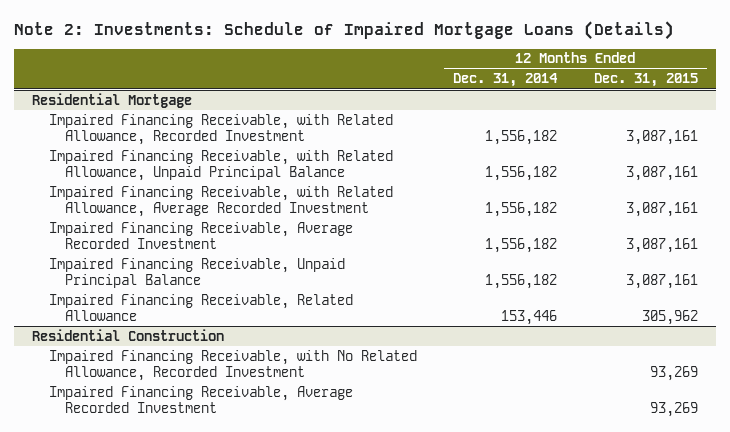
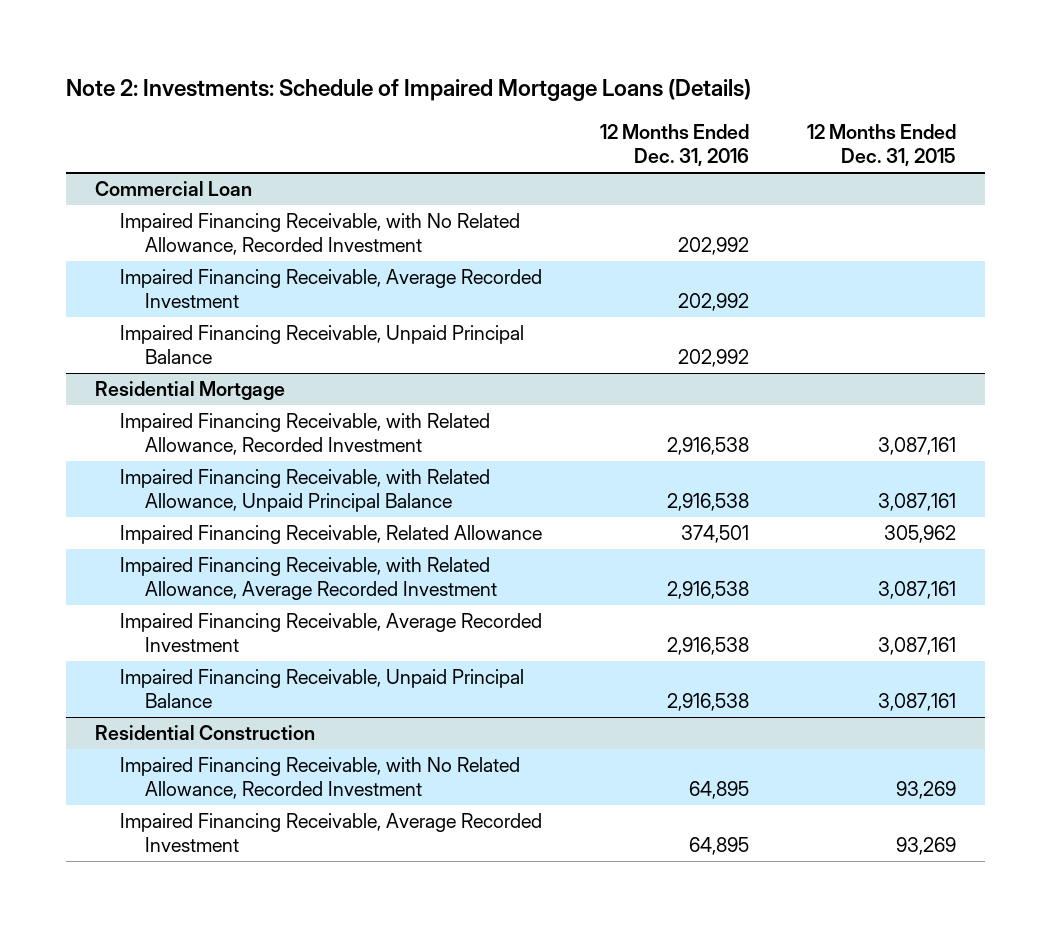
[453,73,559,88] Dec. 31, 2014 -> none
none -> [600,123,750,167] 12 Months Ended Dec. 31, 2016
none -> [94,181,252,197] Commercial Loan
none -> [120,213,521,256] Impaired Financing Receivable, with No Related Allowance, Recorded Investment
none -> [120,269,543,309] Impaired Financing Receivable, Average Recorded Investment
none -> [120,325,525,365] Impaired Financing Receivable, Unpaid Principal Balance
[48,293,353,321] Impaired Financing Receivable, Related Allowance -> [120,525,543,545] Impaired Financing Receivable, Related Allowance

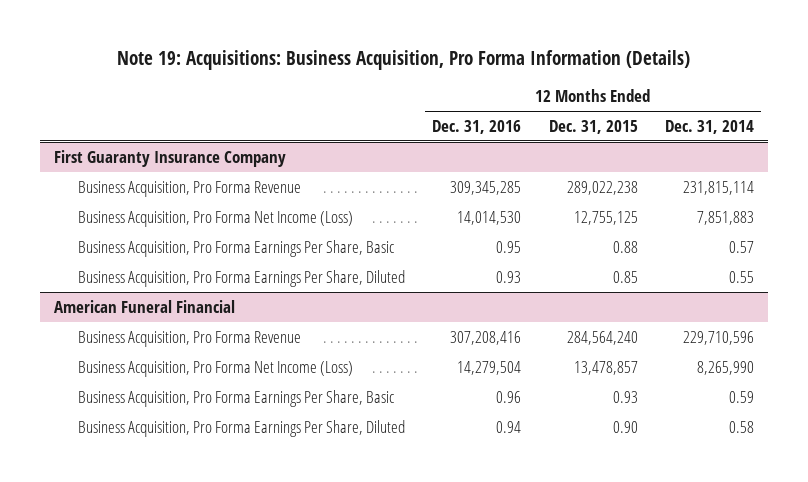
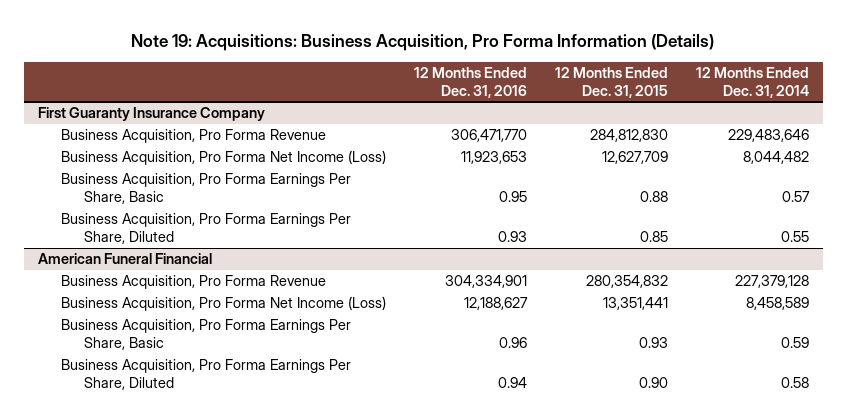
[450,180,522,195] 309,345,285 -> [450,129,527,143] 306,471,770
[566,180,638,195] 289,022,238 -> [589,129,668,143] 284,812,830
[683,180,755,195] 231,815,114 -> [727,129,809,143] 229,483,646
[457,210,522,225] 14,014,530 -> [460,151,527,165] 11,923,653
[573,210,638,225] 12,755,125 -> [601,151,668,165] 12,627,709
[697,210,755,225] 7,851,883 -> [742,151,809,165] 8,044,482
[450,330,522,345] 307,208,416 -> [444,275,527,289] 304,334,901
[566,330,638,345] 284,564,240 -> [585,275,668,289] 280,354,832
[683,330,755,345] 229,710,596 -> [734,275,809,289] 227,379,128
[457,360,522,375] 14,279,504 -> [463,297,528,311] 12,188,627
[573,360,638,375] 13,478,857 -> [602,297,668,311] 13,351,441
[697,360,755,375] 8,265,990 -> [745,297,809,311] 8,458,589

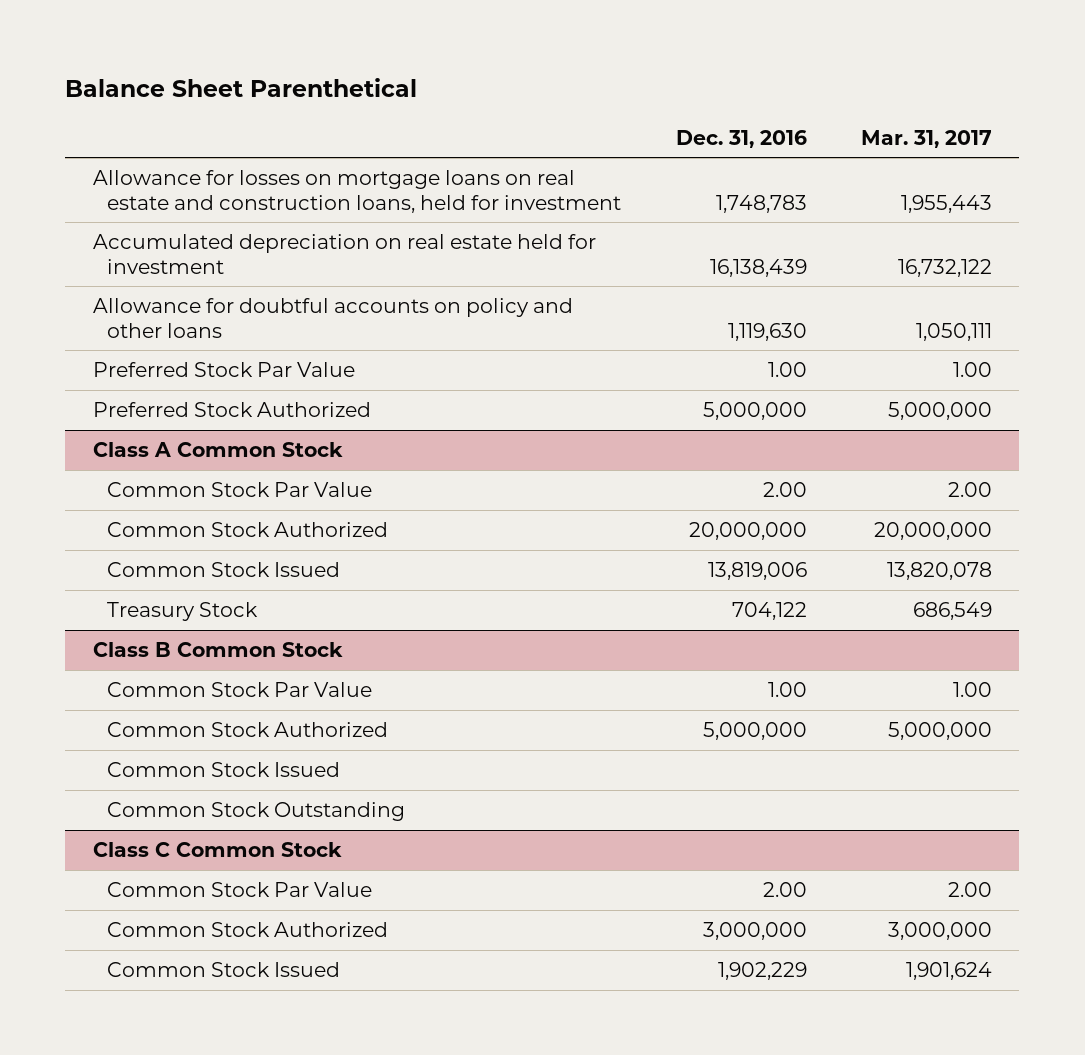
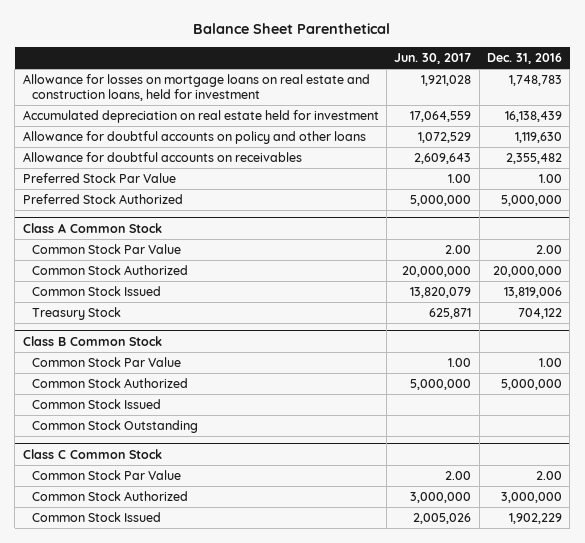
[861,129,993,148] Mar. 31, 2017 -> none
none -> [394,52,472,64] Jun. 30, 2017
none -> [22,152,302,163] Allowance for doubtful accounts on receivables

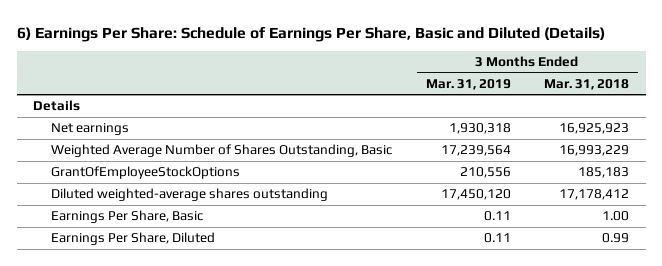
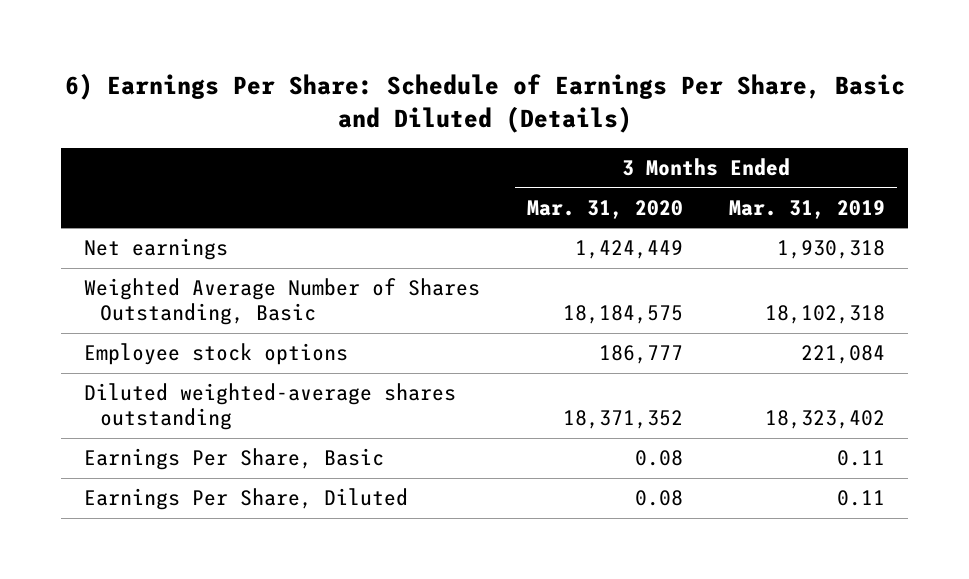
[544,78,630,90] Mar. 31, 2018 -> none
none -> [526,199,683,219] Mar. 31, 2020
[33,100,81,112] Details -> none
[51,166,241,180] GrantOfEmployeeStockOptions -> none
[440,145,511,157] 17,239,564 -> [765,305,886,325] 18,102,318
none -> [84,343,349,366] Employee stock options
[440,189,511,201] 17,450,120 -> [765,410,886,430] 18,323,402

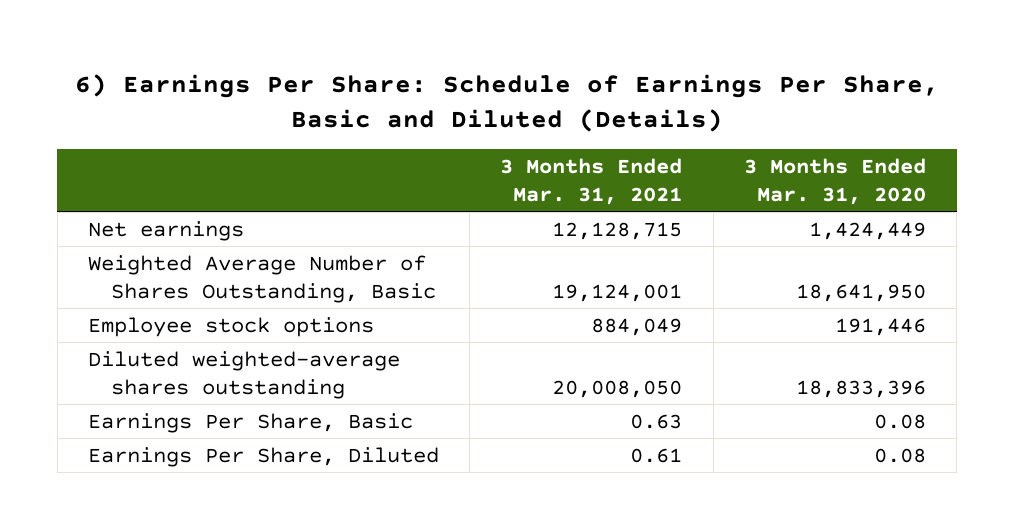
[729,199,886,219] Mar. 31, 2019 -> none
none -> [500,158,683,205] 3 Months Ended Mar. 31, 2021
[562,305,683,325] 18,184,575 -> [795,283,926,302] 18,641,950
[598,345,683,365] 186,777 -> [834,317,926,336] 191,446
[562,410,683,430] 18,371,352 -> [795,379,926,398] 18,833,396

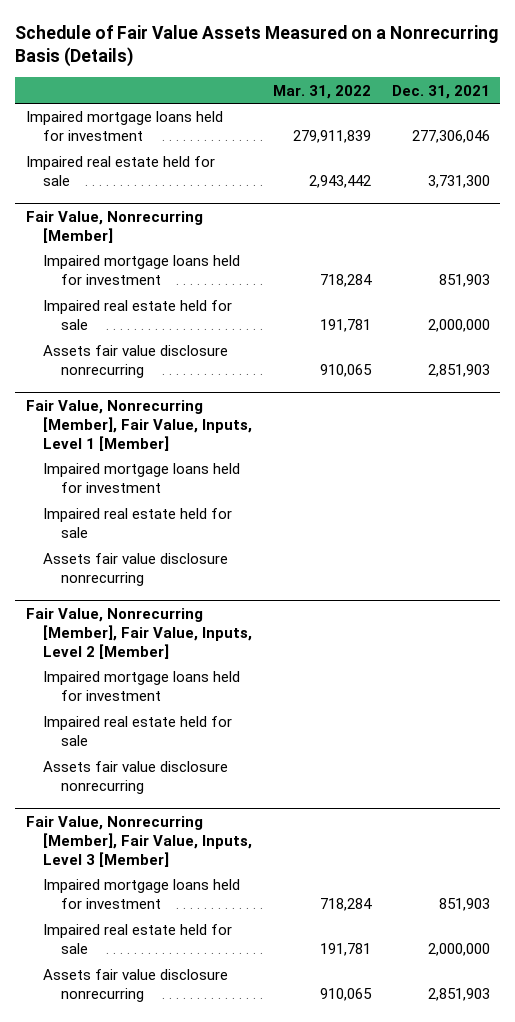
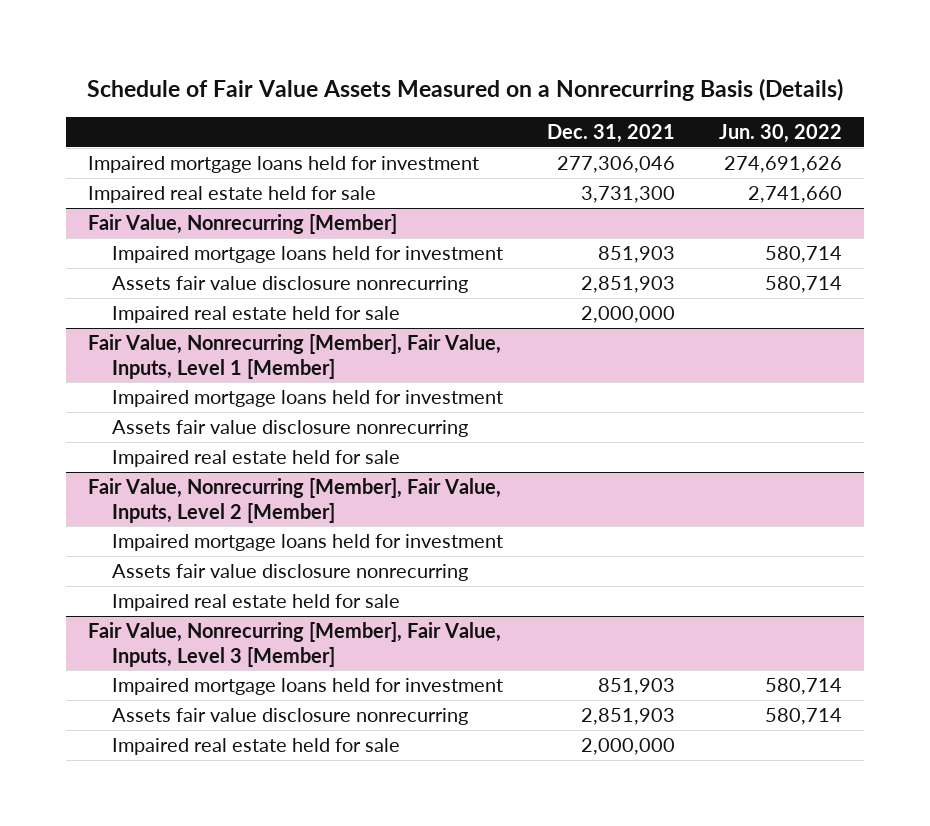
[273,84,372,99] Mar. 31, 2022 -> none
none -> [719,124,843,144] Jun. 30, 2022
[43,300,233,331] Impaired real estate held for sale -> [112,306,401,324] Impaired real estate held for sale
[43,508,233,539] Impaired real estate held for sale -> [112,450,401,468] Impaired real estate held for sale
[43,716,233,747] Impaired real estate held for sale -> [112,594,401,612] Impaired real estate held for sale
[43,924,233,955] Impaired real estate held for sale -> [112,738,401,756] Impaired real estate held for sale

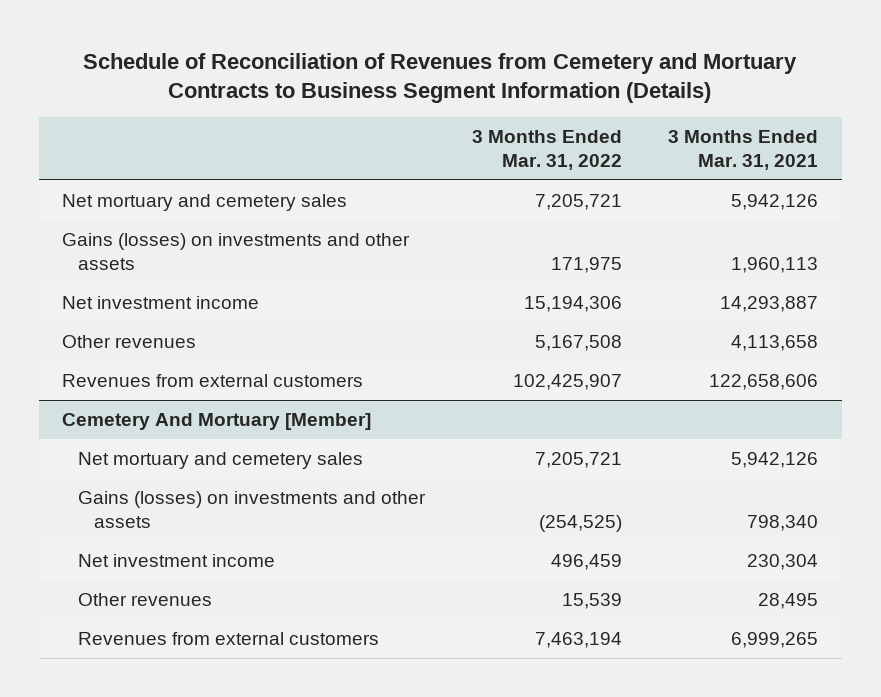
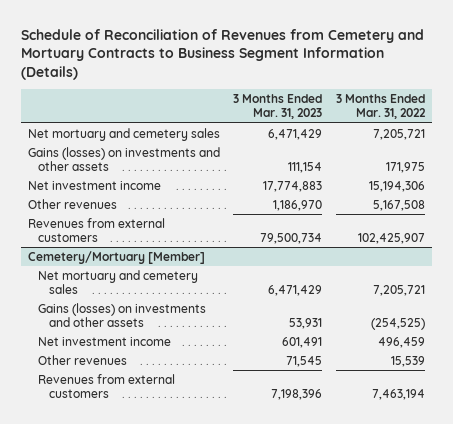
[668,130,819,171] 3 Months Ended Mar. 31, 2021 -> none
none -> [233,94,323,120] 3 Months Ended Mar. 31, 2023
[62,413,372,431] Cemetery And Mortuary [Member] -> [27,250,205,264] Cemetery/Mortuary [Member]

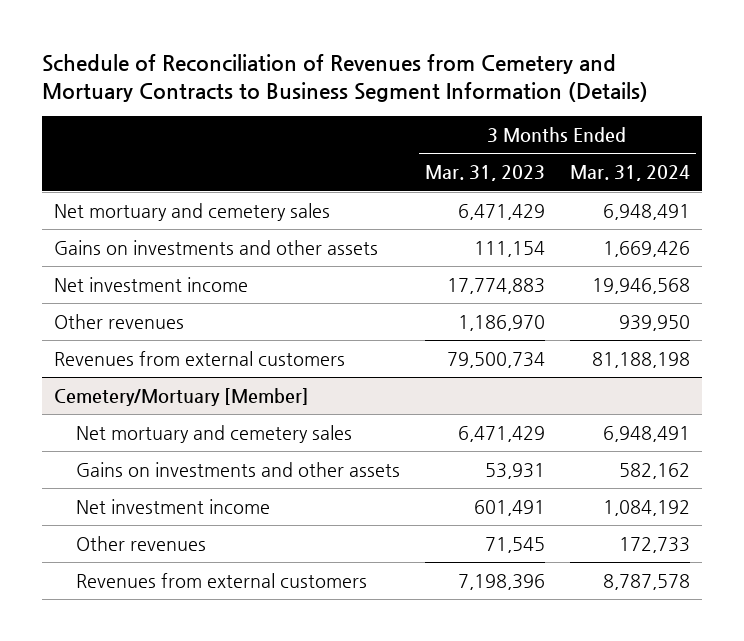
[336,94,427,120] 3 Months Ended Mar. 31, 2022 -> none
none -> [569,165,690,182] Mar. 31, 2024
[27,146,220,172] Gains (losses) on investments and other assets -> [54,239,379,255] Gains on investments and other assets
[38,302,207,328] Gains (losses) on investments and other assets -> [75,461,400,477] Gains on investments and other assets

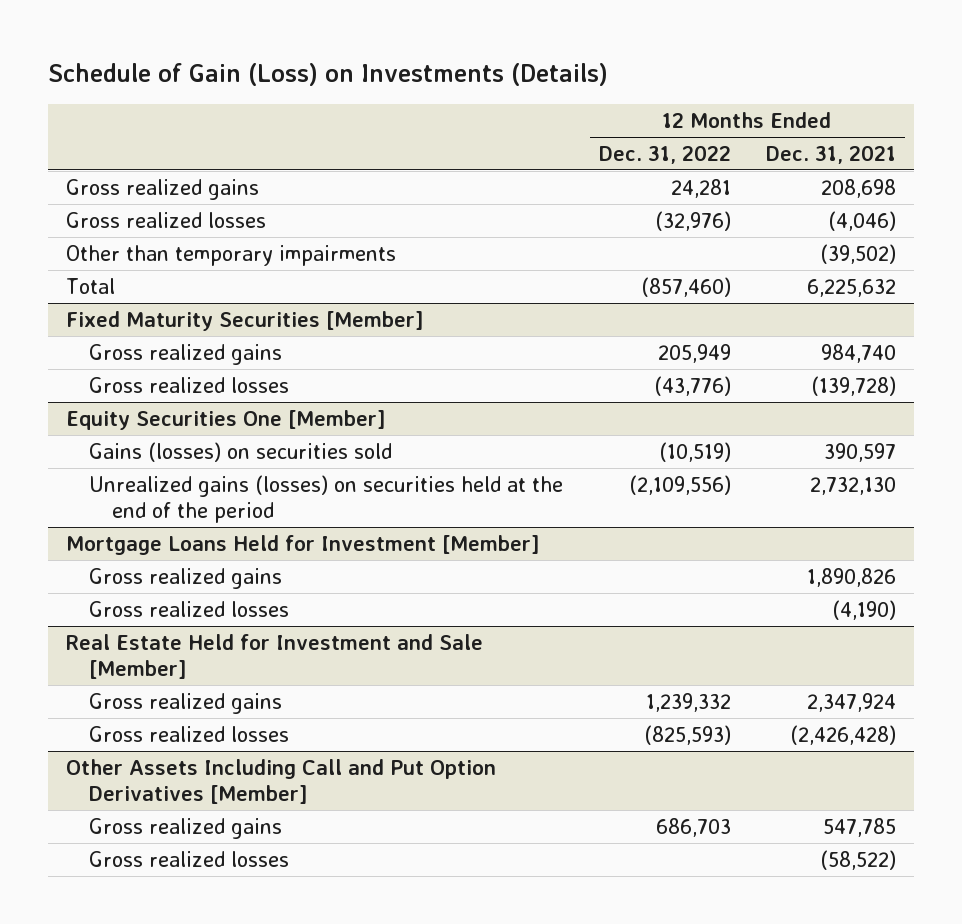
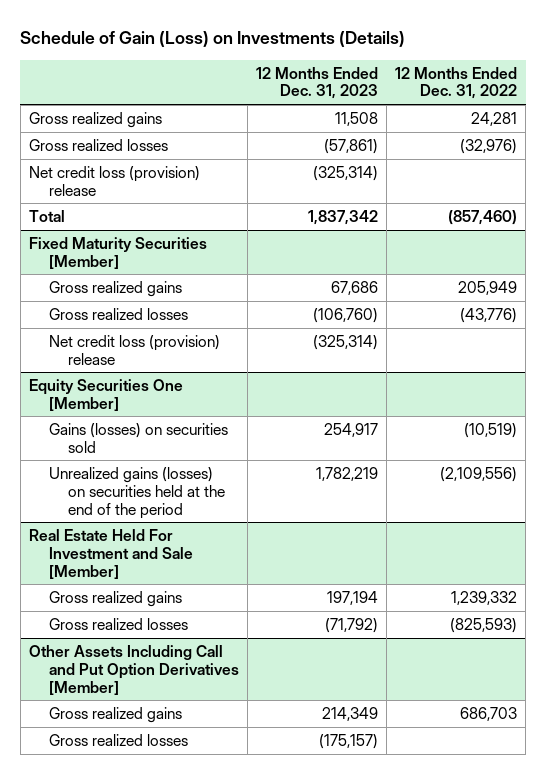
[766,144,897,164] Dec. 31, 2021 -> none
none -> [255,66,378,100] 12 Months Ended Dec. 31, 2023
[66,244,397,266] Other than temporary impairments -> none
none -> [28,165,200,196] Net credit loss (provision) release
none -> [48,334,220,365] Net credit loss (provision) release
[66,534,541,555] Mortgage Loans Held for Investment [Member] -> none
[89,567,283,589] Gross realized gains -> none
[89,600,290,617] Gross realized losses -> none
[66,633,484,680] Real Estate Held for Investment and Sale [Member] -> [28,528,193,579] Real Estate Held For Investment and Sale [Member]

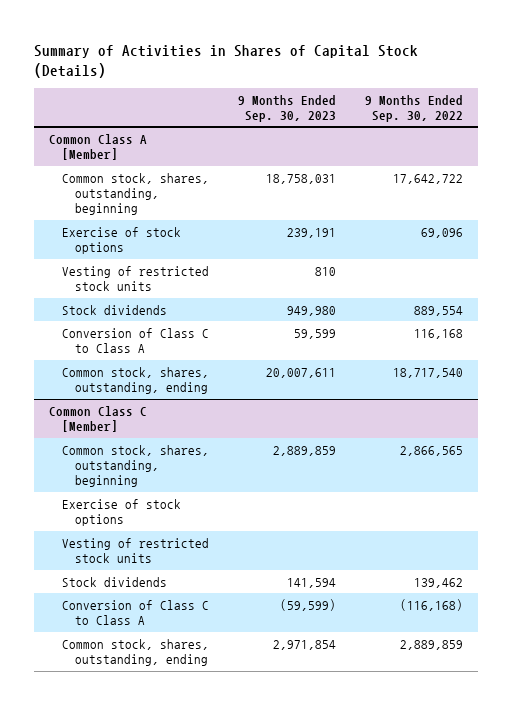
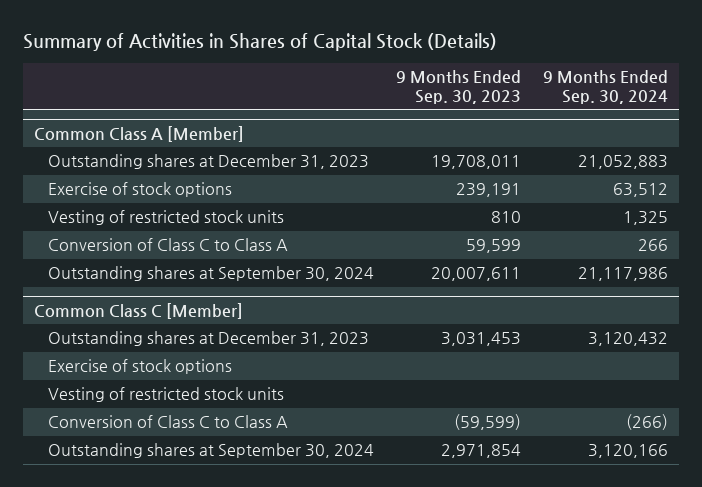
[365,94,464,123] 9 Months Ended Sep. 30, 2022 -> none
none -> [543,70,669,104] 9 Months Ended Sep. 30, 2024
[61,172,209,216] Common stock, shares, outstanding, beginning -> [48,154,370,170] Outstanding shares at December 31, 2023
[266,173,337,184] 18,758,031 -> [431,155,522,170] 19,708,011
[61,304,167,315] Stock dividends -> none
[61,366,209,395] Common stock, shares, outstanding, ending -> [48,266,375,282] Outstanding shares at September 30, 2024
[61,444,209,488] Common stock, shares, outstanding, beginning -> [48,331,370,347] Outstanding shares at December 31, 2023
[273,445,337,456] 2,889,859 -> [441,332,522,347] 3,031,453
[61,576,167,587] Stock dividends -> none
[61,638,209,667] Common stock, shares, outstanding, ending -> [48,443,375,459] Outstanding shares at September 30, 2024

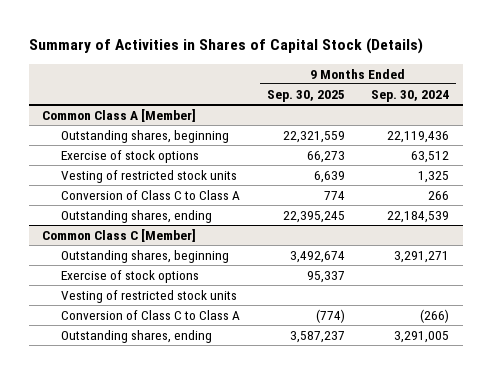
[396,70,522,104] 9 Months Ended Sep. 30, 2023 -> none
none -> [266,89,345,102] Sep. 30, 2025
[48,154,370,170] Outstanding shares at December 31, 2023 -> [60,130,229,144] Outstanding shares, beginning
[578,155,669,170] 21,052,883 -> [387,131,450,144] 22,119,436
[48,266,375,282] Outstanding shares at September 30, 2024 -> [60,210,212,224] Outstanding shares, ending
[578,267,669,282] 21,117,986 -> [387,211,450,224] 22,184,539
[48,331,370,347] Outstanding shares at December 31, 2023 -> [60,250,229,264] Outstanding shares, beginning
[588,332,669,347] 3,120,432 -> [394,251,450,264] 3,291,271
[48,443,375,459] Outstanding shares at September 30, 2024 -> [60,330,212,344] Outstanding shares, ending
[588,444,669,459] 3,120,166 -> [394,331,450,344] 3,291,005

